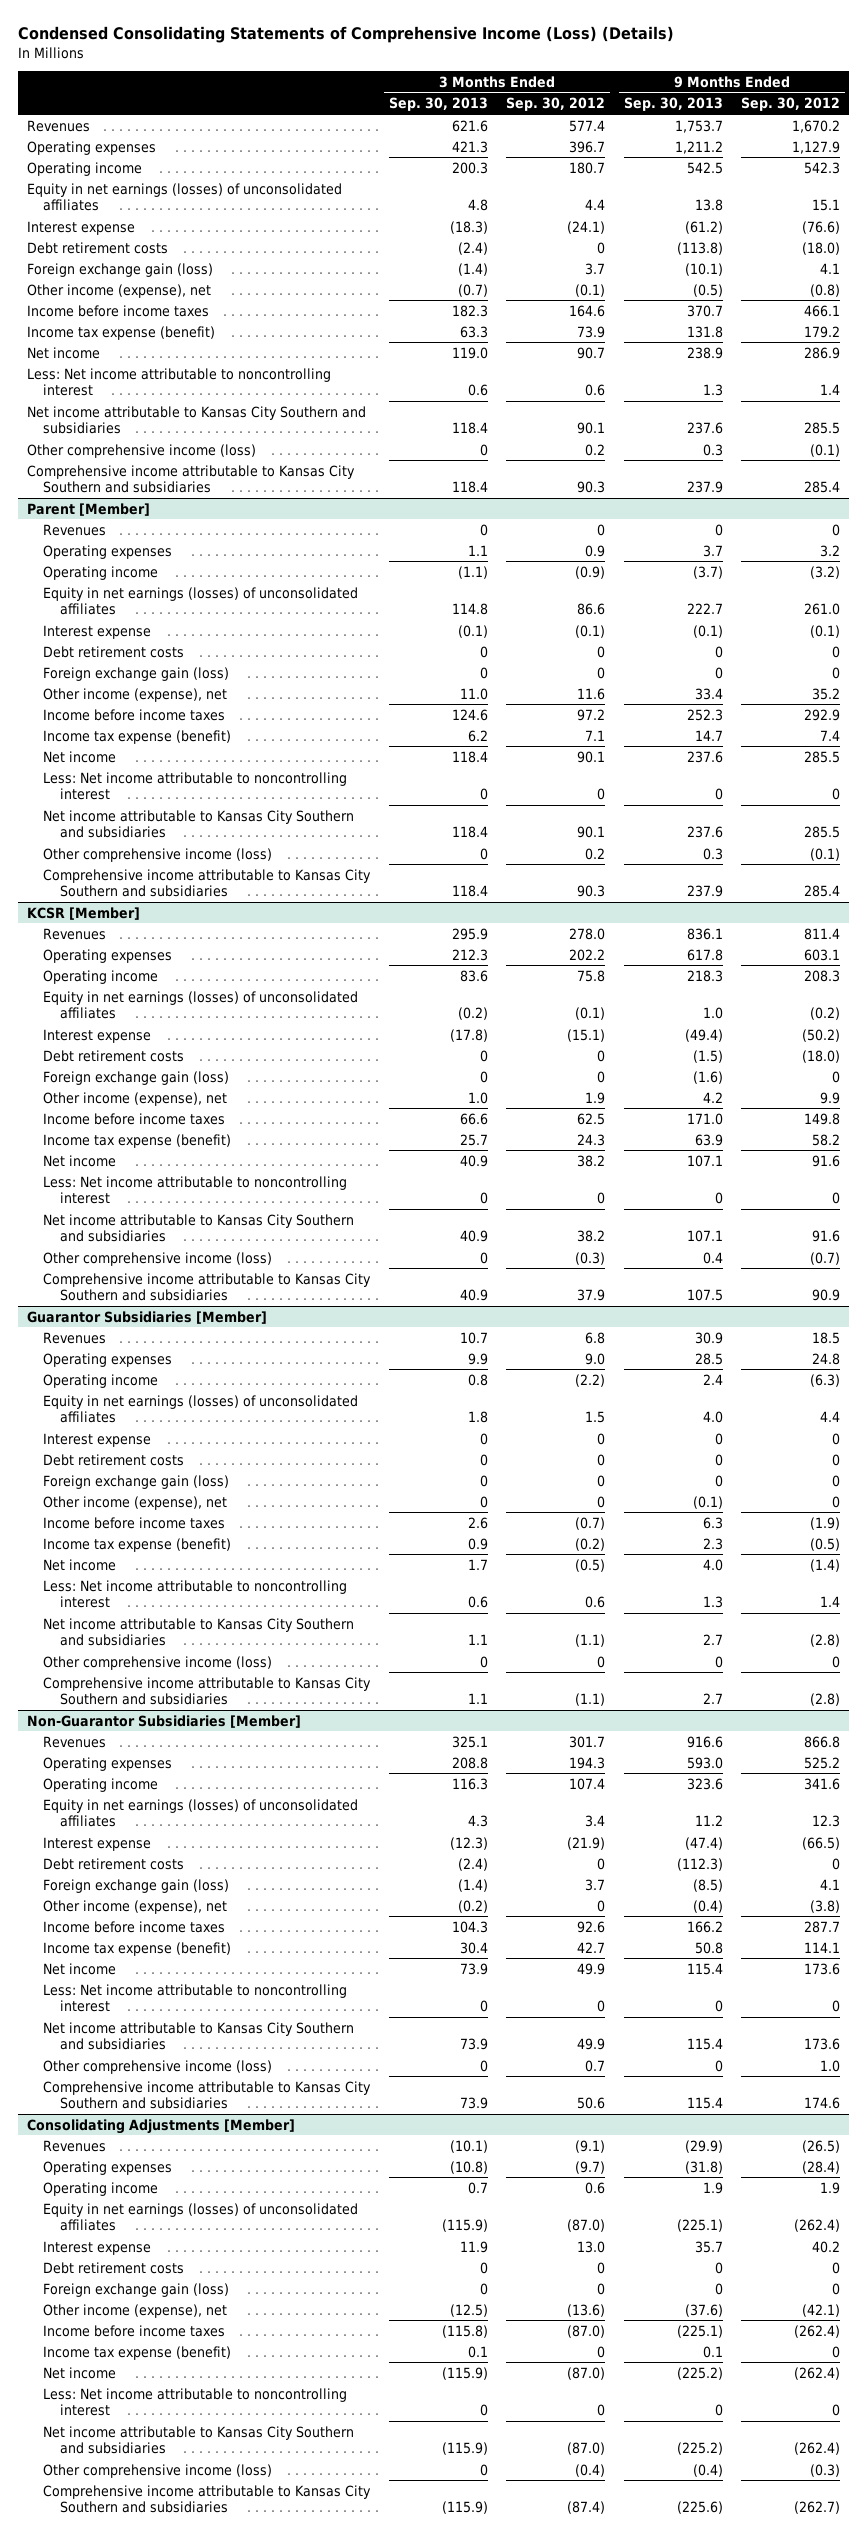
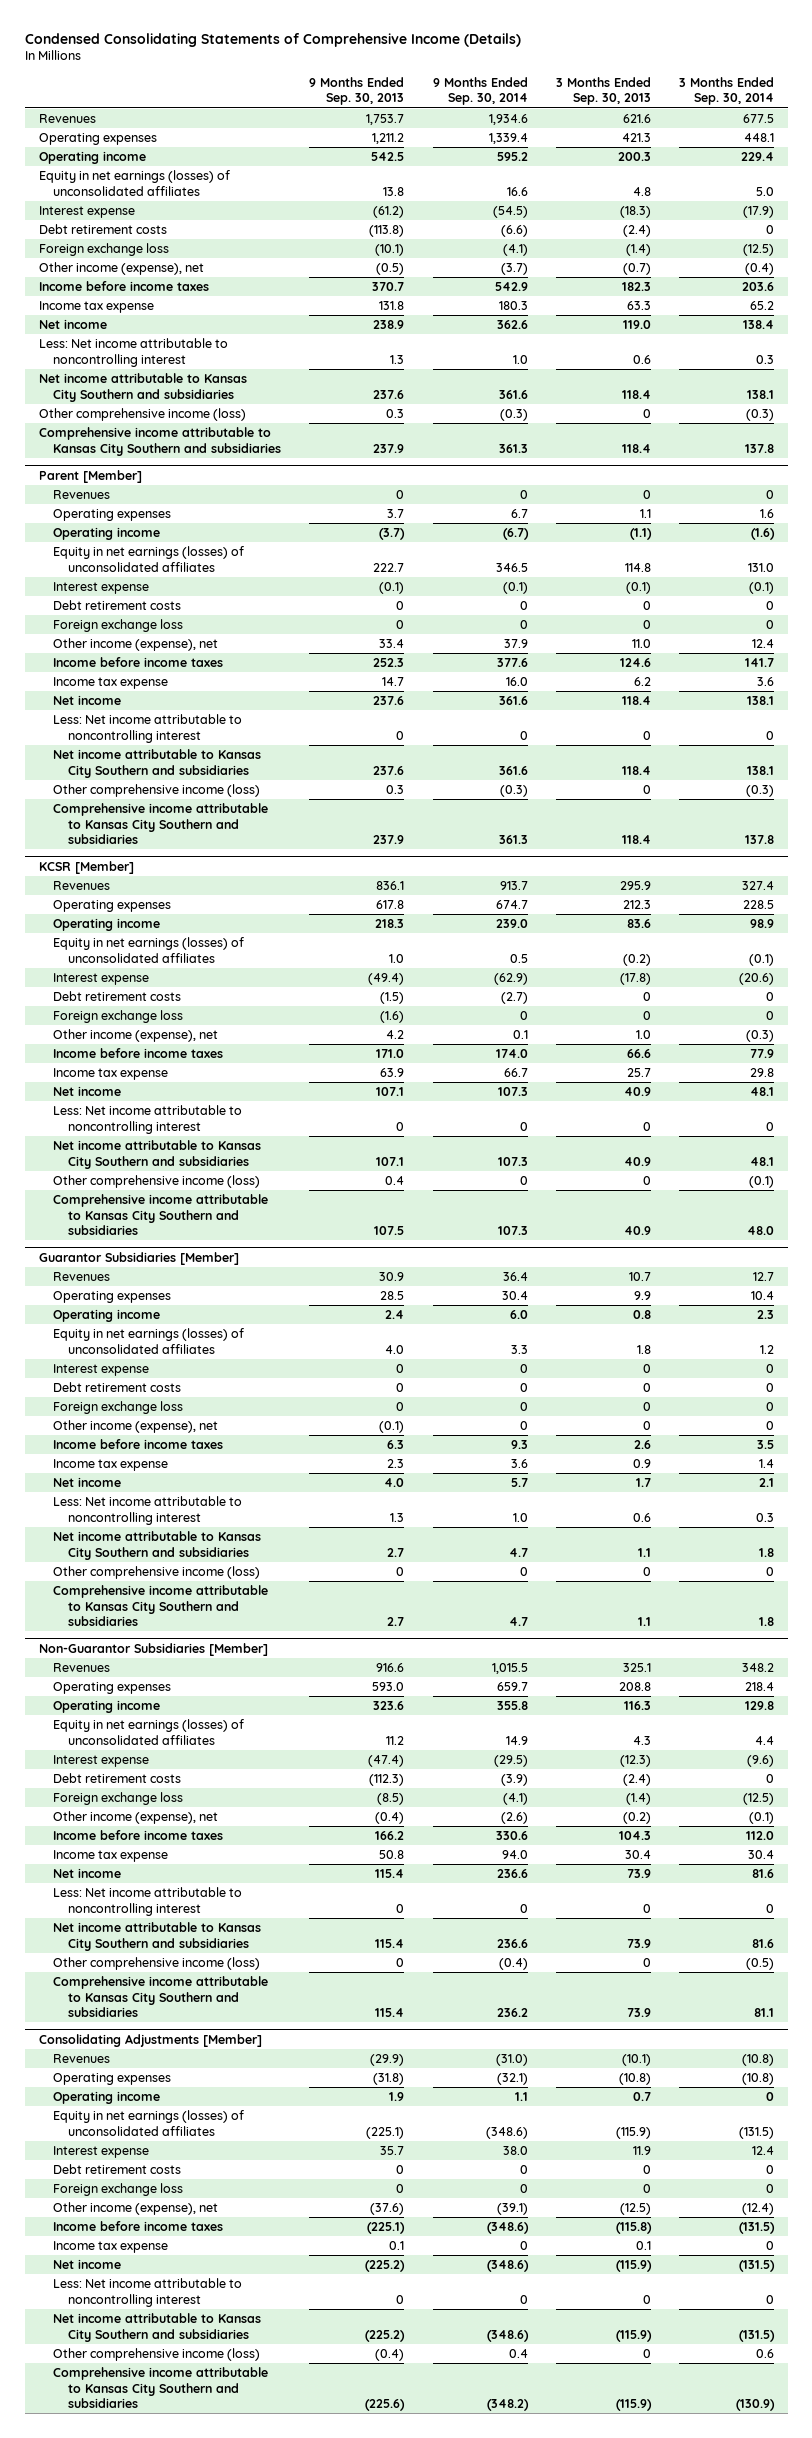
[17,26,674,44] Condensed Consolidating Statements of Comprehensive Income (Loss) (Details) -> [24,32,521,47] Condensed Consolidating Statements of Comprehensive Income (Details)
[506,97,606,112] Sep. 30, 2012 -> none
[741,97,841,112] Sep. 30, 2012 -> none
none -> [432,76,528,106] 9 Months Ended Sep. 30, 2014
none -> [678,76,774,106] 3 Months Ended Sep. 30, 2014
[26,262,213,277] Foreign exchange gain (loss) -> [38,242,169,256] Foreign exchange loss
[26,325,215,340] Income tax expense (benefit) -> [38,300,154,313] Income tax expense
[43,666,230,681] Foreign exchange gain (loss) -> [53,618,184,632] Foreign exchange loss
[43,729,232,744] Income tax expense (benefit) -> [53,676,169,689] Income tax expense
[43,1070,230,1085] Foreign exchange gain (loss) -> [53,1009,184,1023] Foreign exchange loss
[43,1133,232,1148] Income tax expense (benefit) -> [53,1067,169,1080] Income tax expense
[43,1474,230,1489] Foreign exchange gain (loss) -> [53,1400,184,1414] Foreign exchange loss
[43,1537,232,1552] Income tax expense (benefit) -> [53,1458,169,1471] Income tax expense
[43,1878,230,1893] Foreign exchange gain (loss) -> [53,1791,184,1805] Foreign exchange loss
[43,1941,232,1956] Income tax expense (benefit) -> [53,1849,169,1862] Income tax expense
[43,2282,230,2297] Foreign exchange gain (loss) -> [53,2182,184,2196] Foreign exchange loss
[43,2345,232,2360] Income tax expense (benefit) -> [53,2240,169,2253] Income tax expense

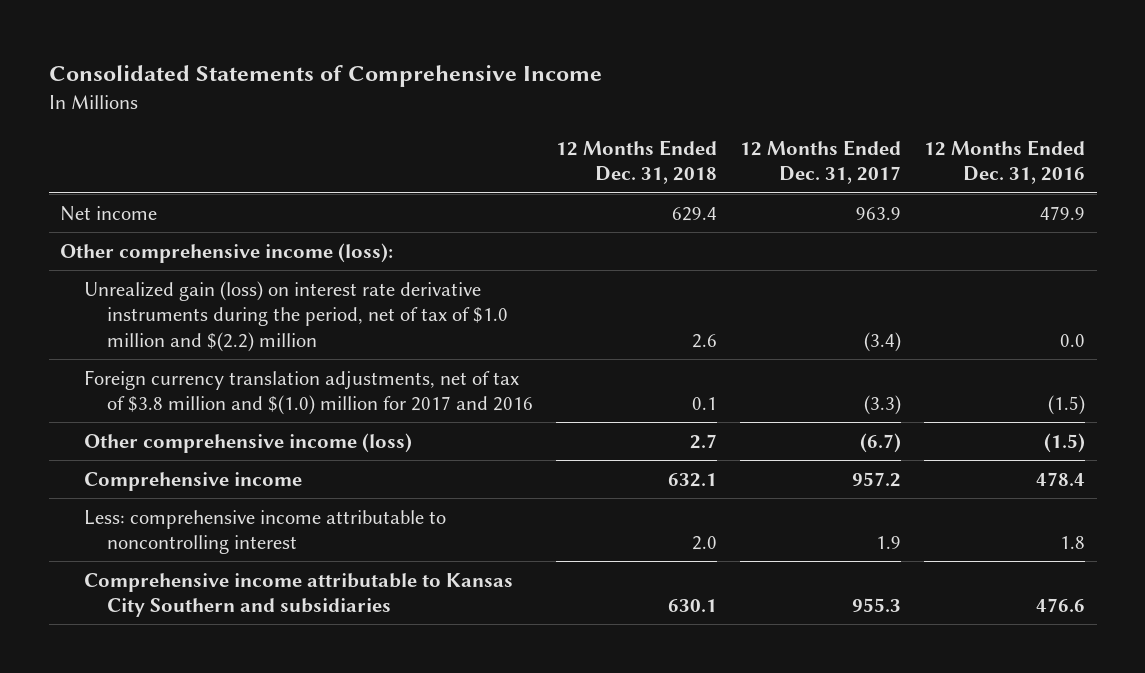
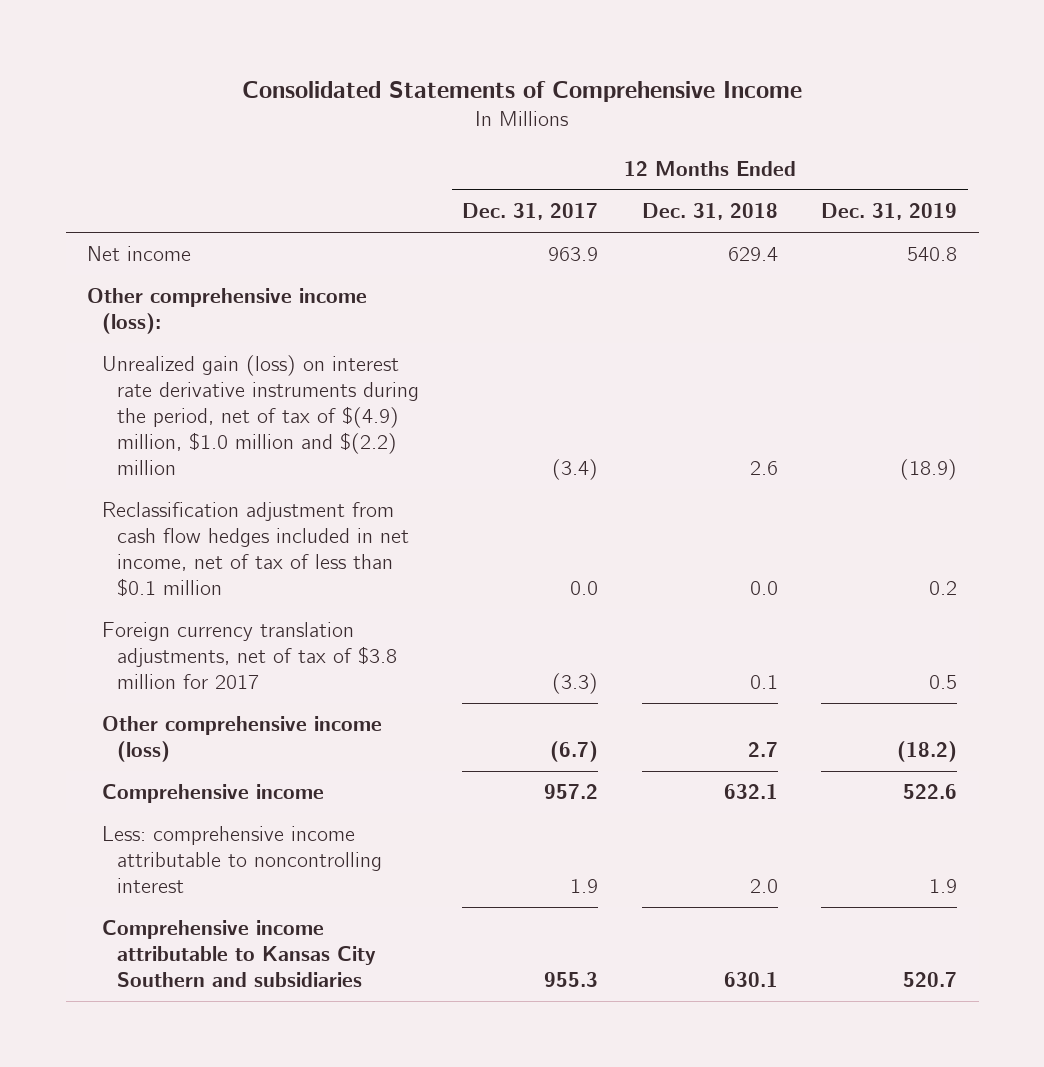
[924,139,1086,185] 12 Months Ended Dec. 31, 2016 -> none
none -> [820,203,957,221] Dec. 31, 2019
[83,280,509,352] Unrealized gain (loss) on interest rate derivative instruments during the period, net of tax of $1.0 million and $(2.2) million -> [102,355,420,475] Unrealized gain (loss) on interest rate derivative instruments during the period, net of tax of $(4.9) million, $1.0 million and $(2.2) million
none -> [102,502,410,597] Reclassification adjustment from cash flow hedges included in net income, net of tax of less than $0.1 million
[83,369,534,416] Foreign currency translation adjustments, net of tax of $3.8 million and $(1.0) million for 2017 and 2016 -> [102,622,398,690] Foreign currency translation adjustments, net of tax of $3.8 million for 2017

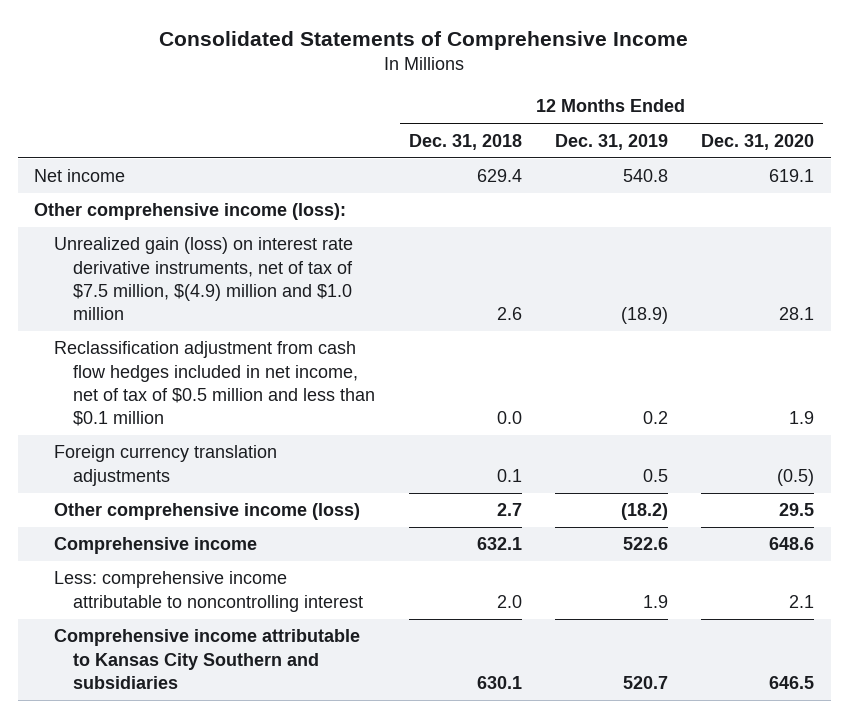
[462,203,599,221] Dec. 31, 2017 -> none
none -> [701,133,815,150] Dec. 31, 2020
[102,355,420,475] Unrealized gain (loss) on interest rate derivative instruments during the period, net of tax of $(4.9) million, $1.0 million and $(2.2) million -> [53,237,354,320] Unrealized gain (loss) on interest rate derivative instruments, net of tax of $7.5 million, $(4.9) million and $1.0 million
[102,502,410,597] Reclassification adjustment from cash flow hedges included in net income, net of tax of less than $0.1 million -> [53,341,376,426] Reclassification adjustment from cash flow hedges included in net income, net of tax of $0.5 million and less than $0.1 million
[102,622,398,690] Foreign currency translation adjustments, net of tax of $3.8 million for 2017 -> [53,445,277,486] Foreign currency translation adjustments

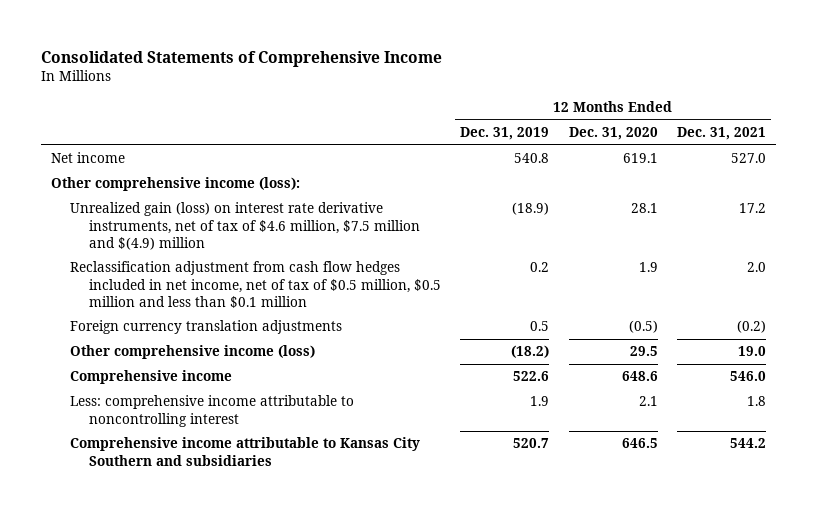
[408,133,522,150] Dec. 31, 2018 -> none
none -> [677,127,767,141] Dec. 31, 2021
[53,237,354,320] Unrealized gain (loss) on interest rate derivative instruments, net of tax of $7.5 million, $(4.9) million and $1.0 million -> [69,202,420,250] Unrealized gain (loss) on interest rate derivative instruments, net of tax of $4.6 million, $7.5 million and $(4.9) million
[53,341,376,426] Reclassification adjustment from cash flow hedges included in net income, net of tax of $0.5 million and less than $0.1 million -> [69,261,441,308] Reclassification adjustment from cash flow hedges included in net income, net of tax of $0.5 million, $0.5 million and less than $0.1 million

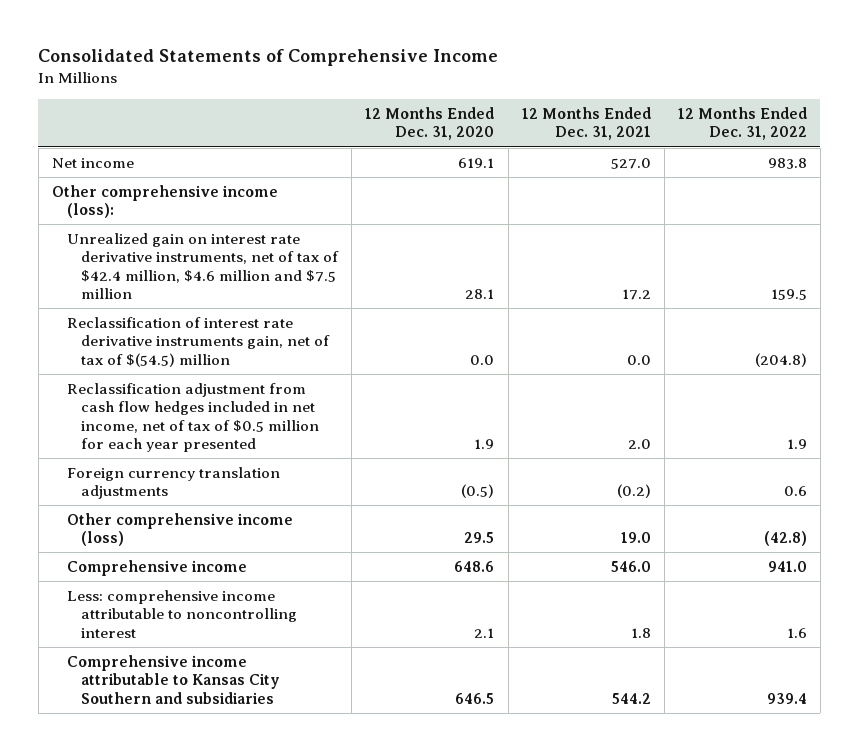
[460,127,550,141] Dec. 31, 2019 -> none
none -> [677,107,807,141] 12 Months Ended Dec. 31, 2022
[69,202,420,250] Unrealized gain (loss) on interest rate derivative instruments, net of tax of $4.6 million, $7.5 million and $(4.9) million -> [66,232,340,300] Unrealized gain on interest rate derivative instruments, net of tax of $42.4 million, $4.6 million and $7.5 million
none -> [66,316,331,367] Reclassification of interest rate derivative instruments gain, net of tax of $(54.5) million
[69,261,441,308] Reclassification adjustment from cash flow hedges included in net income, net of tax of $0.5 million, $0.5 million and less than $0.1 million -> [66,382,320,453] Reclassification adjustment from cash flow hedges included in net income, net of tax of $0.5 million for each year presented

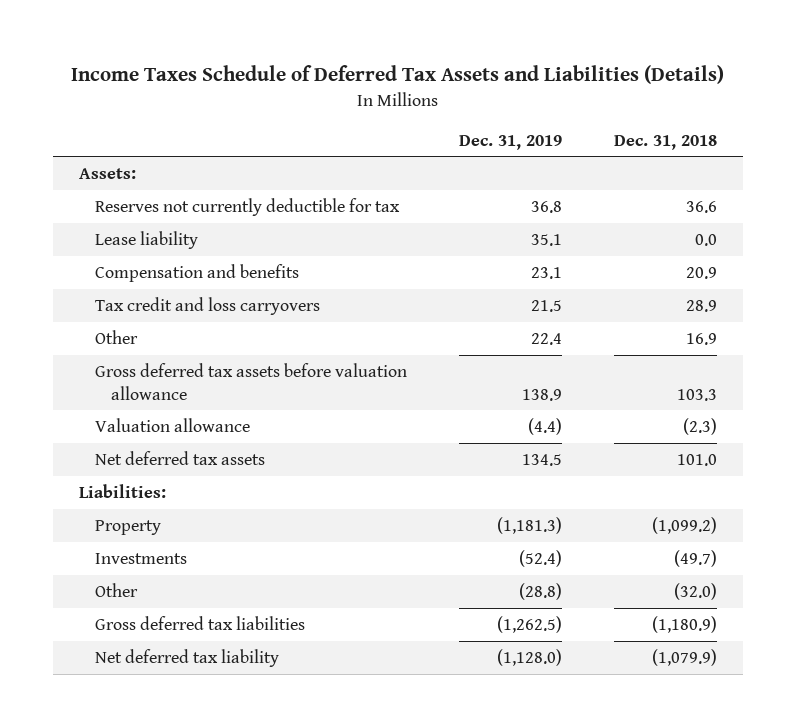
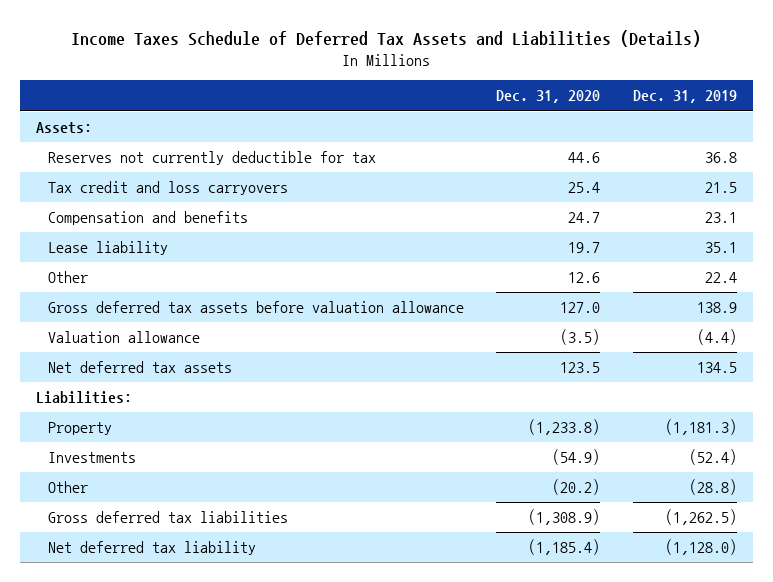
[614,134,718,150] Dec. 31, 2018 -> none
none -> [496,90,601,104] Dec. 31, 2020
[95,263,300,282] Compensation and benefits -> [47,211,248,226] Compensation and benefits
[95,230,199,249] Lease liability -> [47,241,168,256] Lease liability

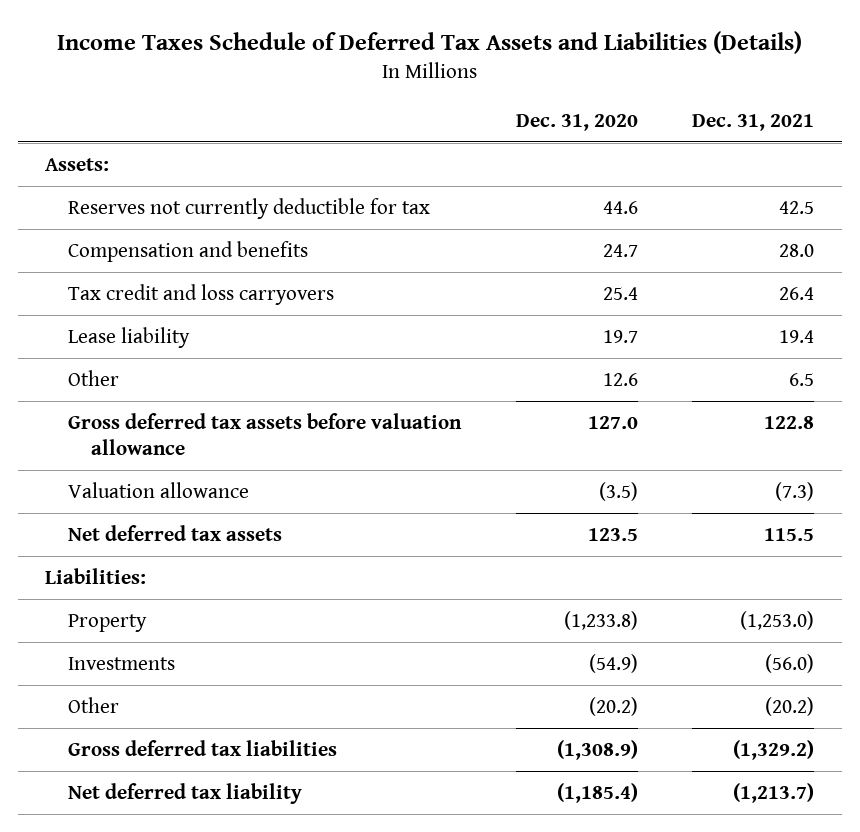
[632,90,737,104] Dec. 31, 2019 -> none
none -> [692,113,815,131] Dec. 31, 2021
[47,181,288,196] Tax credit and loss carryovers -> [68,283,335,305] Tax credit and loss carryovers

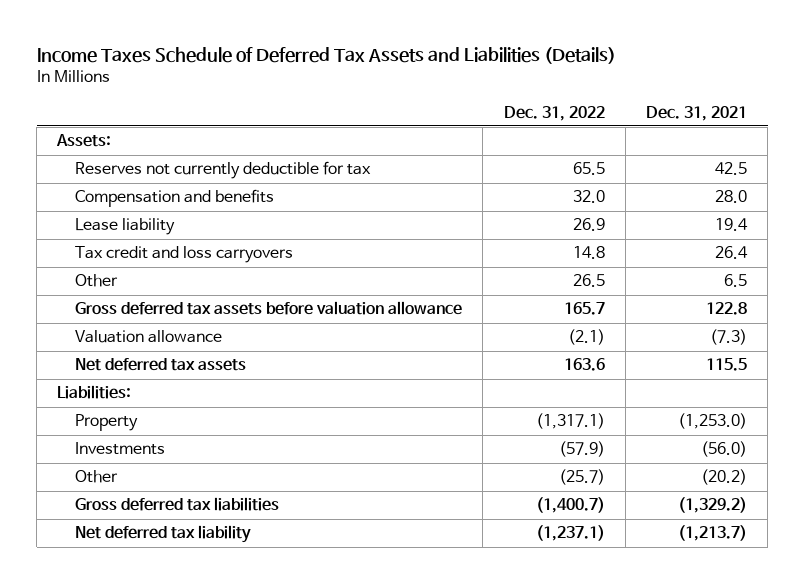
[515,113,638,131] Dec. 31, 2020 -> none
none -> [503,105,605,121] Dec. 31, 2022
[68,283,335,305] Tax credit and loss carryovers -> [75,246,294,264] Tax credit and loss carryovers

